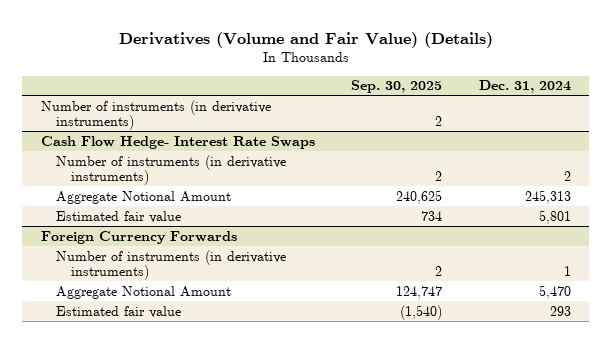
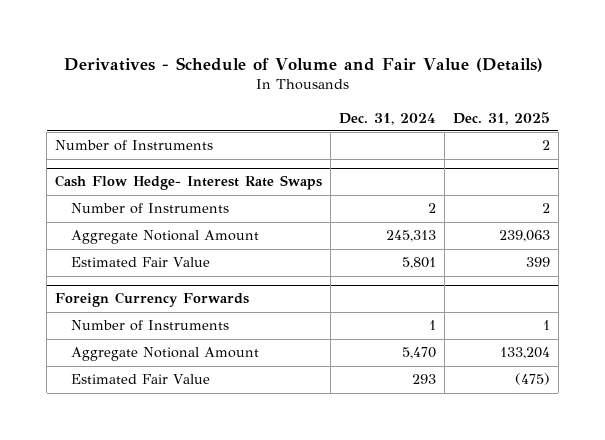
[118,31,493,48] Derivatives (Volume and Fair Value) (Details) -> [63,56,543,72] Derivatives - Schedule of Volume and Fair Value (Details)
[351,80,443,94] Sep. 30, 2025 -> none
none -> [452,111,550,125] Dec. 31, 2025
[40,99,271,131] Number of instruments (in derivative instruments) -> [55,140,214,152] Number of Instruments
[55,154,286,186] Number of instruments (in derivative instruments) -> [70,203,229,215] Number of Instruments
[55,210,181,223] Estimated fair value -> [70,257,210,268] Estimated Fair Value
[55,249,286,281] Number of instruments (in derivative instruments) -> [70,320,229,332] Number of Instruments
[55,305,181,318] Estimated fair value -> [70,374,210,385] Estimated Fair Value

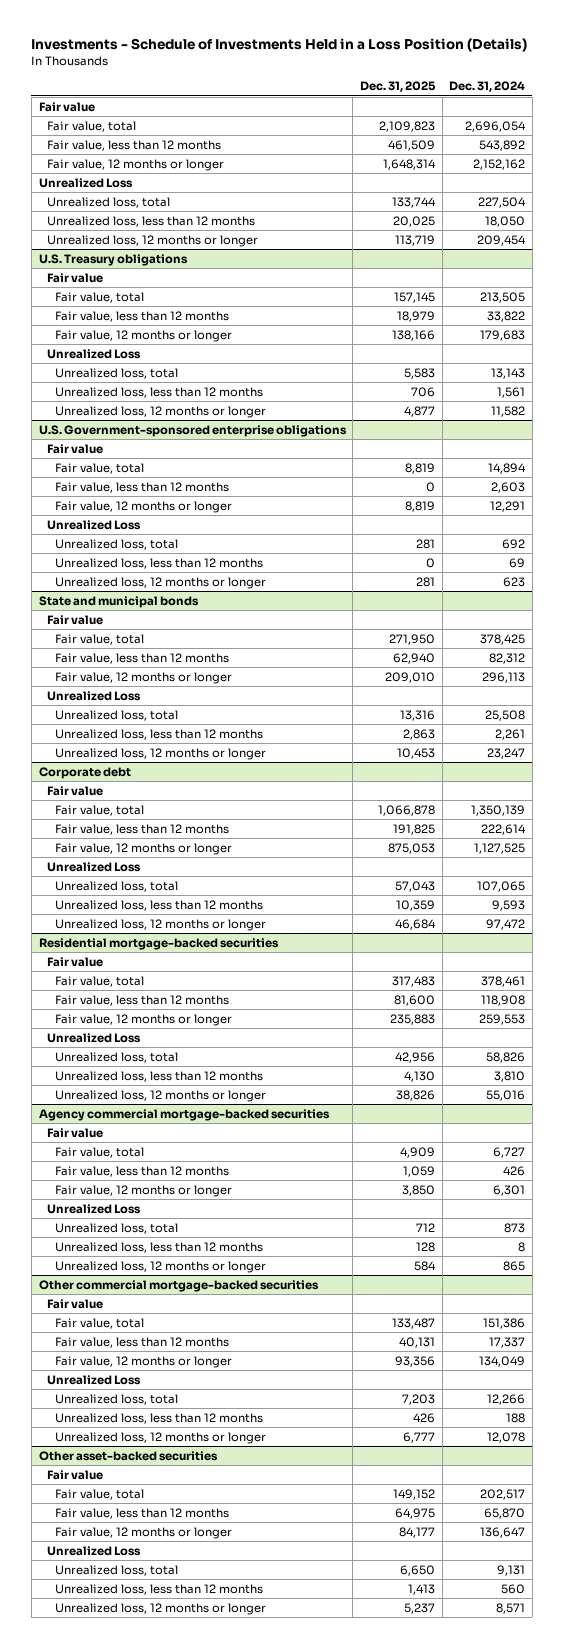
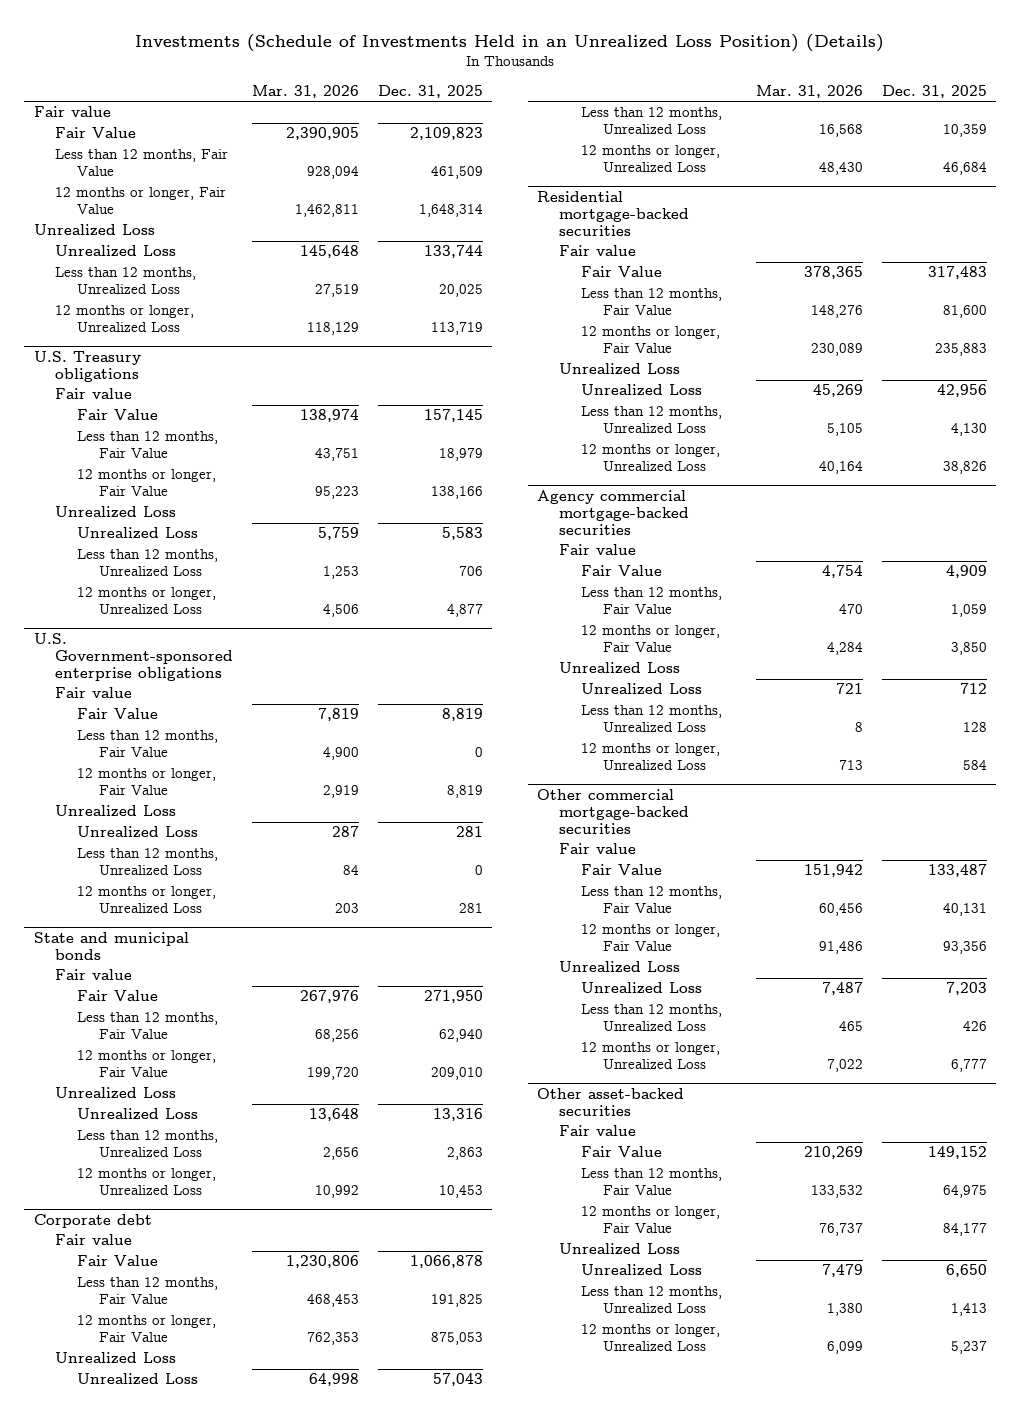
[31,38,528,53] Investments - Schedule of Investments Held in a Loss Position (Details) -> [135,33,885,52] Investments (Schedule of Investments Held in an Unrealized Loss Position) (Details)
[449,81,526,93] Dec. 31, 2024 -> none
none -> [252,84,360,98] Mar. 31, 2026
[46,120,136,132] Fair value, total -> [55,127,137,139] Fair Value
[46,139,221,151] Fair value, less than 12 months -> [55,149,229,177] Less than 12 months, Fair Value
[46,158,224,171] Fair value, 12 months or longer -> [55,187,227,215] 12 months or longer, Fair Value
[46,196,170,208] Unrealized loss, total -> [55,245,177,258] Unrealized Loss
[46,215,255,227] Unrealized loss, less than 12 months -> [55,267,197,295] Less than 12 months, Unrealized Loss
[46,234,258,247] Unrealized loss, 12 months or longer -> [55,305,195,333] 12 months or longer, Unrealized Loss
[54,291,144,303] Fair value, total -> [77,409,159,421] Fair Value
[54,310,229,322] Fair value, less than 12 months -> [77,431,219,459] Less than 12 months, Fair Value
[54,329,232,342] Fair value, 12 months or longer -> [77,469,217,497] 12 months or longer, Fair Value
[54,367,178,379] Unrealized loss, total -> [77,527,199,540] Unrealized Loss
[54,386,263,398] Unrealized loss, less than 12 months -> [77,549,219,577] Less than 12 months, Unrealized Loss
[54,405,266,418] Unrealized loss, 12 months or longer -> [77,587,217,615] 12 months or longer, Unrealized Loss
[54,462,144,474] Fair value, total -> [77,708,159,720] Fair Value
[54,481,229,493] Fair value, less than 12 months -> [77,730,219,758] Less than 12 months, Fair Value
[54,500,232,513] Fair value, 12 months or longer -> [77,768,217,796] 12 months or longer, Fair Value
[54,538,178,550] Unrealized loss, total -> [77,826,199,839] Unrealized Loss
[54,557,263,569] Unrealized loss, less than 12 months -> [77,848,219,876] Less than 12 months, Unrealized Loss
[54,576,266,589] Unrealized loss, 12 months or longer -> [77,886,217,914] 12 months or longer, Unrealized Loss
[54,633,144,645] Fair value, total -> [77,990,159,1002] Fair Value
[54,652,229,664] Fair value, less than 12 months -> [77,1012,219,1040] Less than 12 months, Fair Value
[54,671,232,684] Fair value, 12 months or longer -> [77,1050,217,1078] 12 months or longer, Fair Value
[54,709,178,721] Unrealized loss, total -> [77,1108,199,1121] Unrealized Loss
[54,728,263,740] Unrealized loss, less than 12 months -> [77,1130,219,1158] Less than 12 months, Unrealized Loss
[54,747,266,760] Unrealized loss, 12 months or longer -> [77,1168,217,1196] 12 months or longer, Unrealized Loss
[54,804,144,816] Fair value, total -> [77,1255,159,1267] Fair Value
[54,823,229,835] Fair value, less than 12 months -> [77,1277,219,1305] Less than 12 months, Fair Value
[54,842,232,855] Fair value, 12 months or longer -> [77,1315,217,1343] 12 months or longer, Fair Value
[54,880,178,892] Unrealized loss, total -> [77,1373,199,1386] Unrealized Loss
[54,899,263,911] Unrealized loss, less than 12 months -> [581,107,723,135] Less than 12 months, Unrealized Loss
[54,918,266,931] Unrealized loss, 12 months or longer -> [581,145,721,173] 12 months or longer, Unrealized Loss
[54,975,144,987] Fair value, total -> [581,266,663,278] Fair Value
[54,994,229,1006] Fair value, less than 12 months -> [581,288,723,316] Less than 12 months, Fair Value
[54,1013,232,1026] Fair value, 12 months or longer -> [581,326,721,354] 12 months or longer, Fair Value
[54,1051,178,1063] Unrealized loss, total -> [581,384,703,397] Unrealized Loss
[54,1070,263,1082] Unrealized loss, less than 12 months -> [581,406,723,434] Less than 12 months, Unrealized Loss
[54,1089,266,1102] Unrealized loss, 12 months or longer -> [581,444,721,472] 12 months or longer, Unrealized Loss
[54,1146,144,1158] Fair value, total -> [581,565,663,577] Fair Value
[54,1165,229,1177] Fair value, less than 12 months -> [581,587,723,615] Less than 12 months, Fair Value
[54,1184,232,1197] Fair value, 12 months or longer -> [581,625,721,653] 12 months or longer, Fair Value
[54,1222,178,1234] Unrealized loss, total -> [581,683,703,696] Unrealized Loss
[54,1241,263,1253] Unrealized loss, less than 12 months -> [581,705,723,733] Less than 12 months, Unrealized Loss
[54,1260,266,1273] Unrealized loss, 12 months or longer -> [581,743,721,771] 12 months or longer, Unrealized Loss
[54,1317,144,1329] Fair value, total -> [581,864,663,876] Fair Value
[54,1336,229,1348] Fair value, less than 12 months -> [581,886,723,914] Less than 12 months, Fair Value
[54,1355,232,1368] Fair value, 12 months or longer -> [581,924,721,952] 12 months or longer, Fair Value
[54,1393,178,1405] Unrealized loss, total -> [581,982,703,995] Unrealized Loss
[54,1412,263,1424] Unrealized loss, less than 12 months -> [581,1004,723,1032] Less than 12 months, Unrealized Loss
[54,1431,266,1444] Unrealized loss, 12 months or longer -> [581,1042,721,1070] 12 months or longer, Unrealized Loss
[54,1488,144,1500] Fair value, total -> [581,1146,663,1158] Fair Value
[54,1507,229,1519] Fair value, less than 12 months -> [581,1168,723,1196] Less than 12 months, Fair Value
[54,1526,232,1539] Fair value, 12 months or longer -> [581,1206,721,1234] 12 months or longer, Fair Value
[54,1564,178,1576] Unrealized loss, total -> [581,1264,703,1277] Unrealized Loss
[54,1583,263,1595] Unrealized loss, less than 12 months -> [581,1286,723,1314] Less than 12 months, Unrealized Loss
[54,1602,266,1615] Unrealized loss, 12 months or longer -> [581,1324,721,1352] 12 months or longer, Unrealized Loss

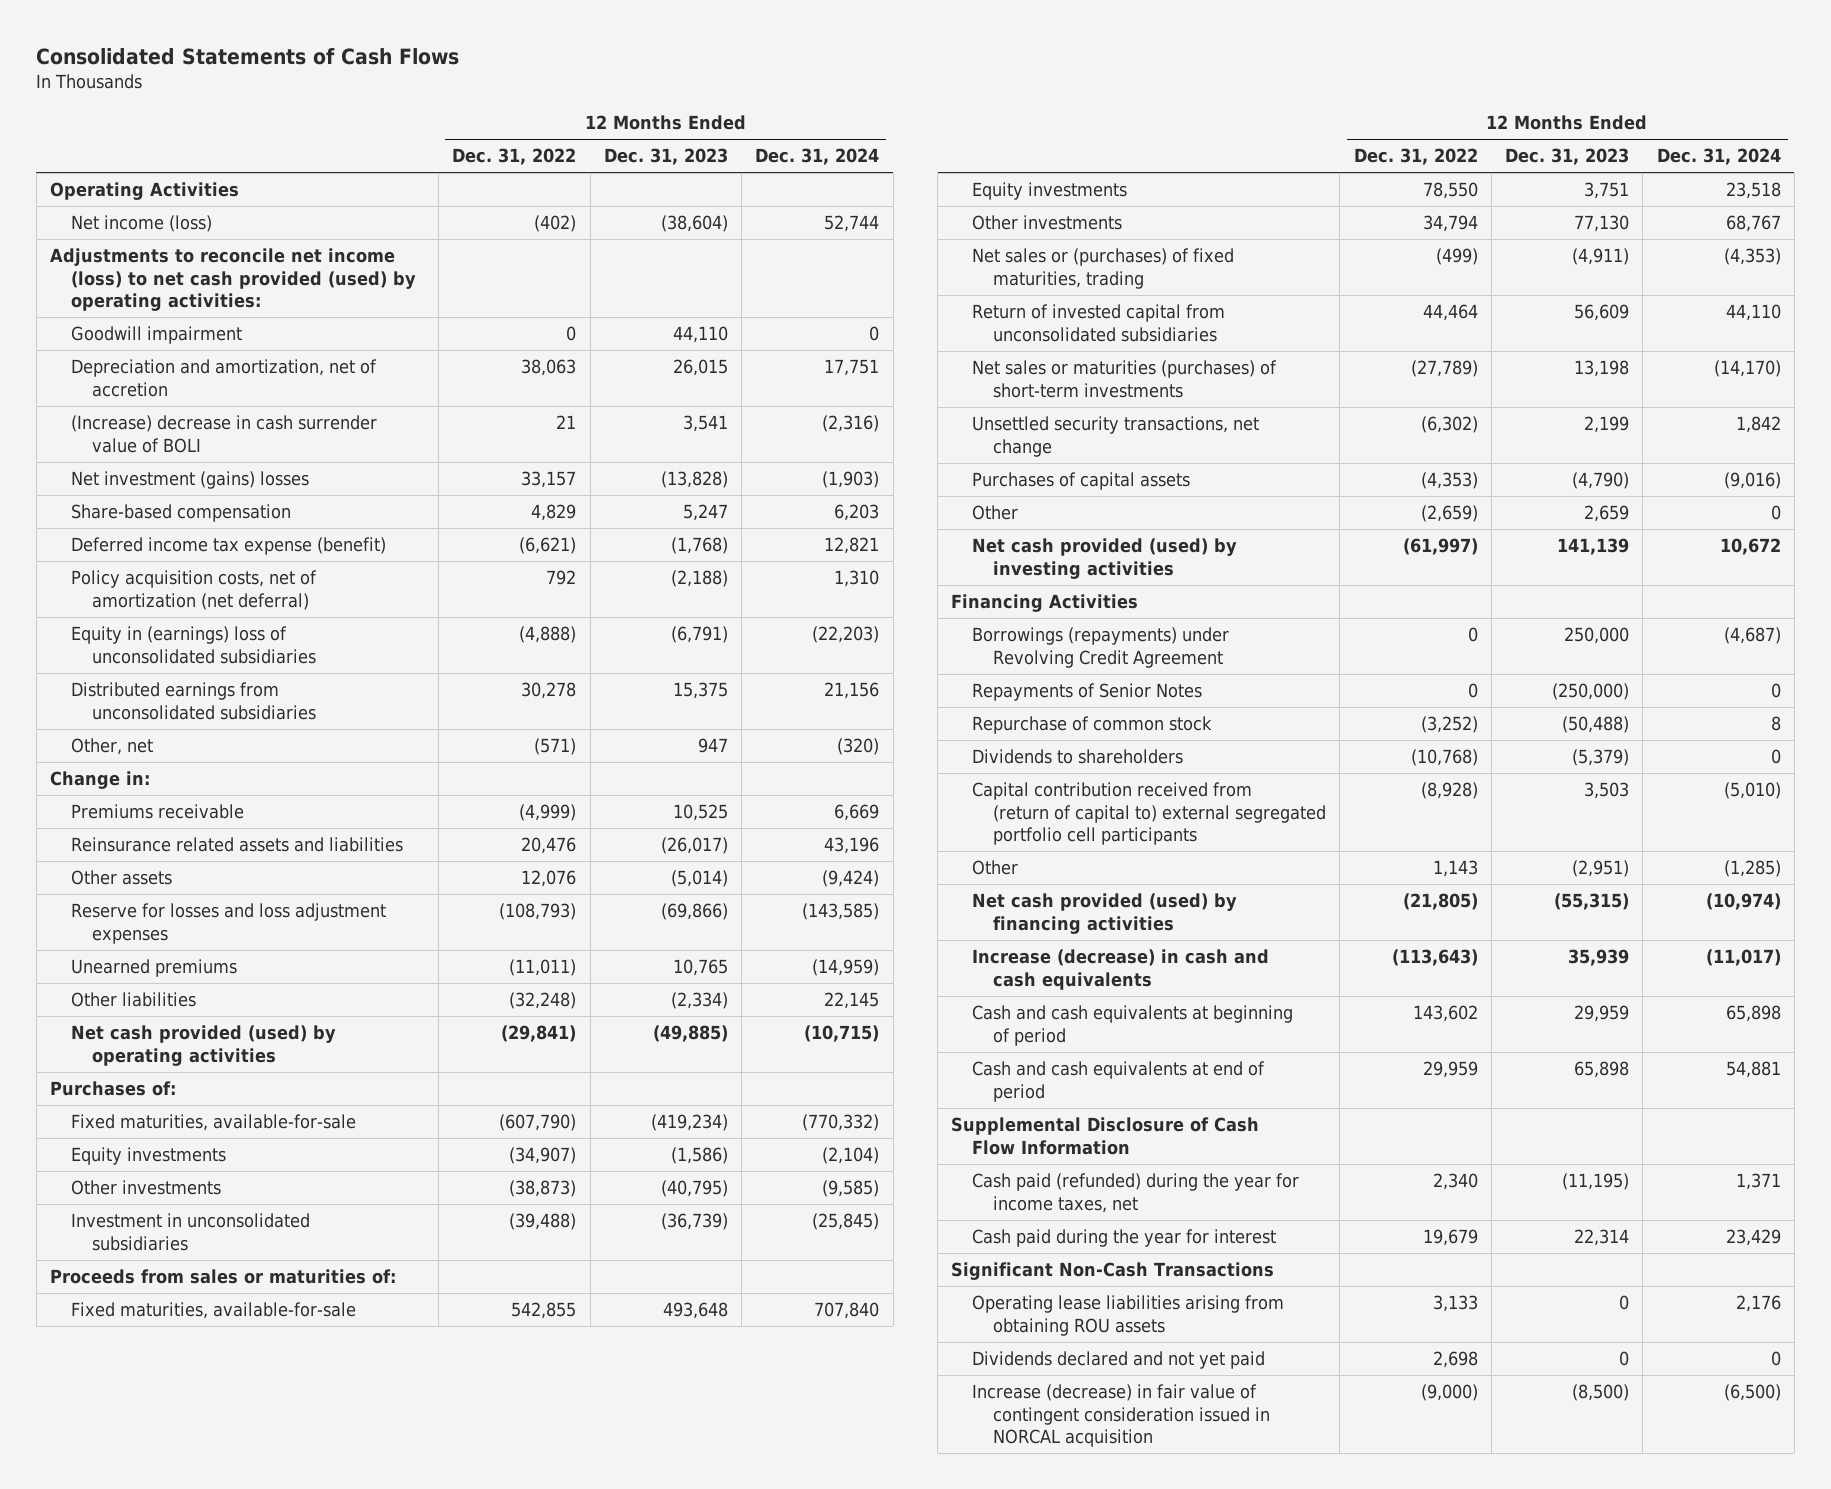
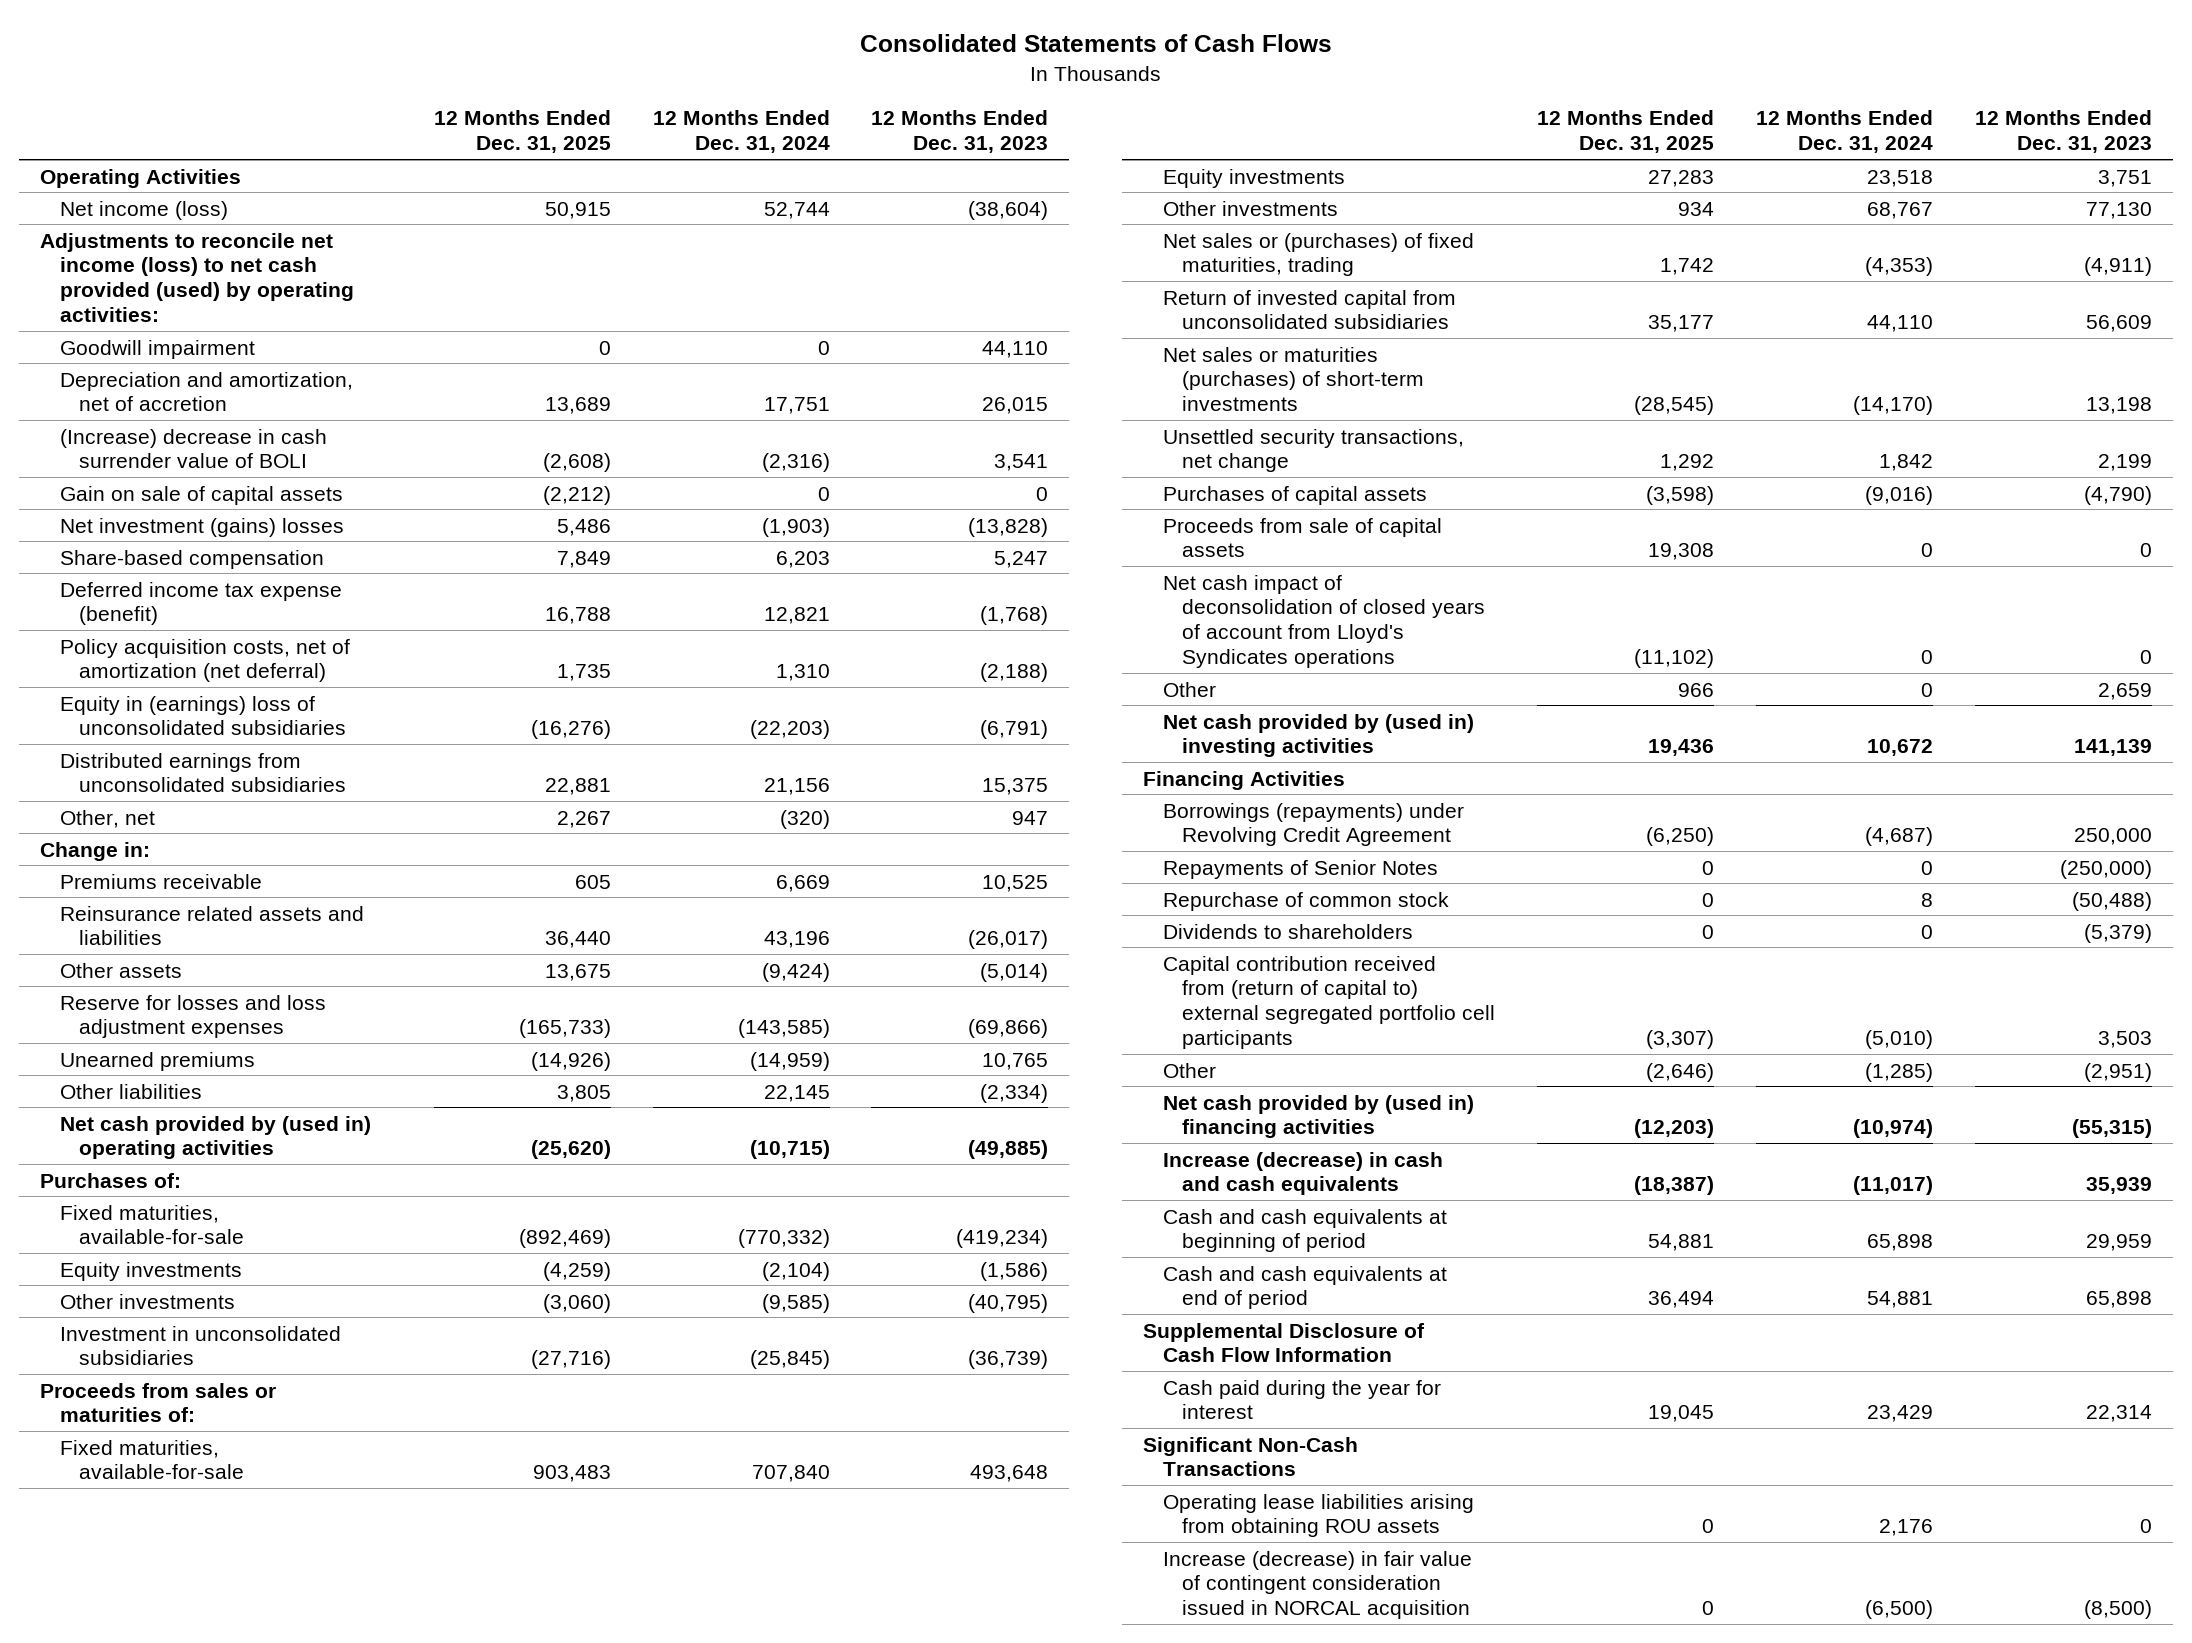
[452,148,577,166] Dec. 31, 2022 -> none
none -> [433,110,611,154] 12 Months Ended Dec. 31, 2025
none -> [59,485,343,505] Gain on sale of capital assets
[70,1025,336,1066] Net cash provided (used) by operating activities -> [59,1115,371,1160] Net cash provided by (used in) operating activities
none -> [1162,517,1442,558] Proceeds from sale of capital assets
none -> [1162,574,1486,668] Net cash impact of deconsolidation of closed years of account from Lloyd's Syndicates operations
[972,538,1238,579] Net cash provided (used) by investing activities -> [1162,713,1474,758] Net cash provided by (used in) investing activities
[972,893,1238,934] Net cash provided (used) by financing activities -> [1162,1094,1474,1139] Net cash provided by (used in) financing activities
[972,1173,1300,1213] Cash paid (refunded) during the year for income taxes, net -> none
[972,1351,1266,1370] Dividends declared and not yet paid -> none

